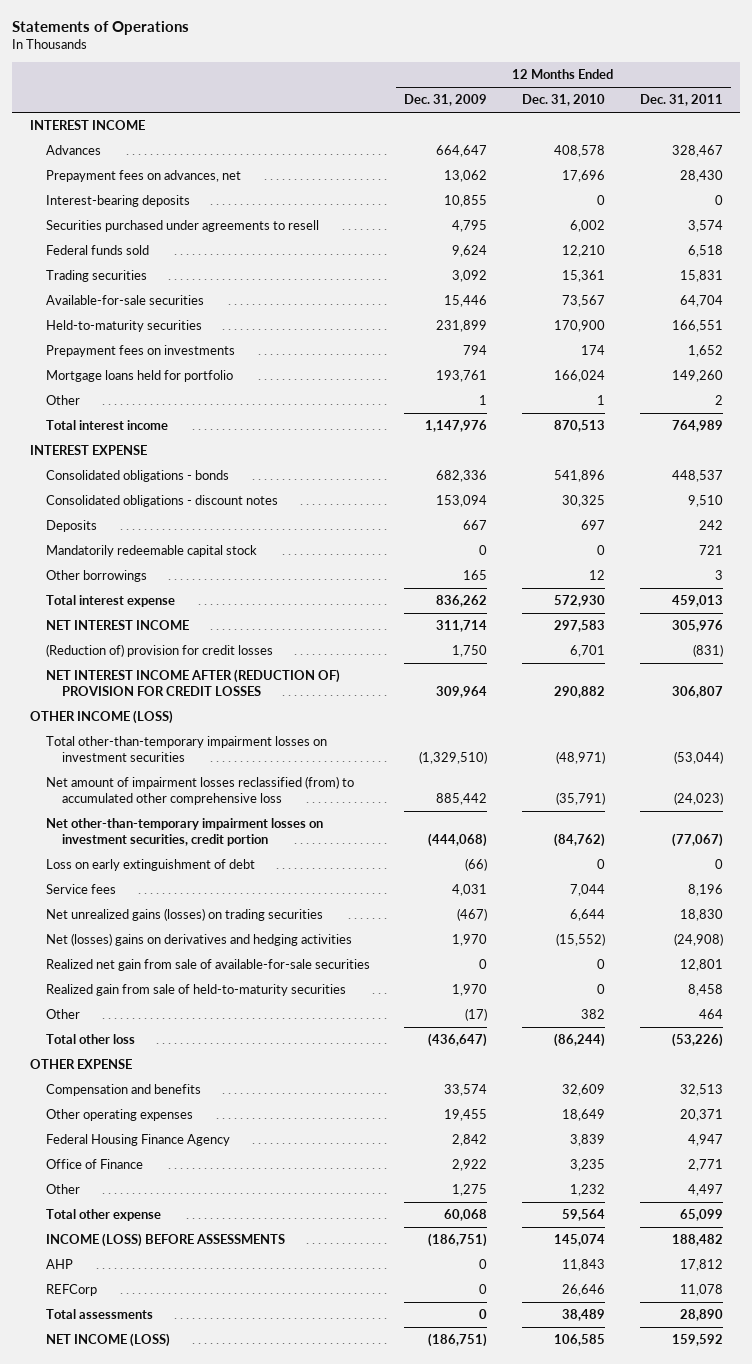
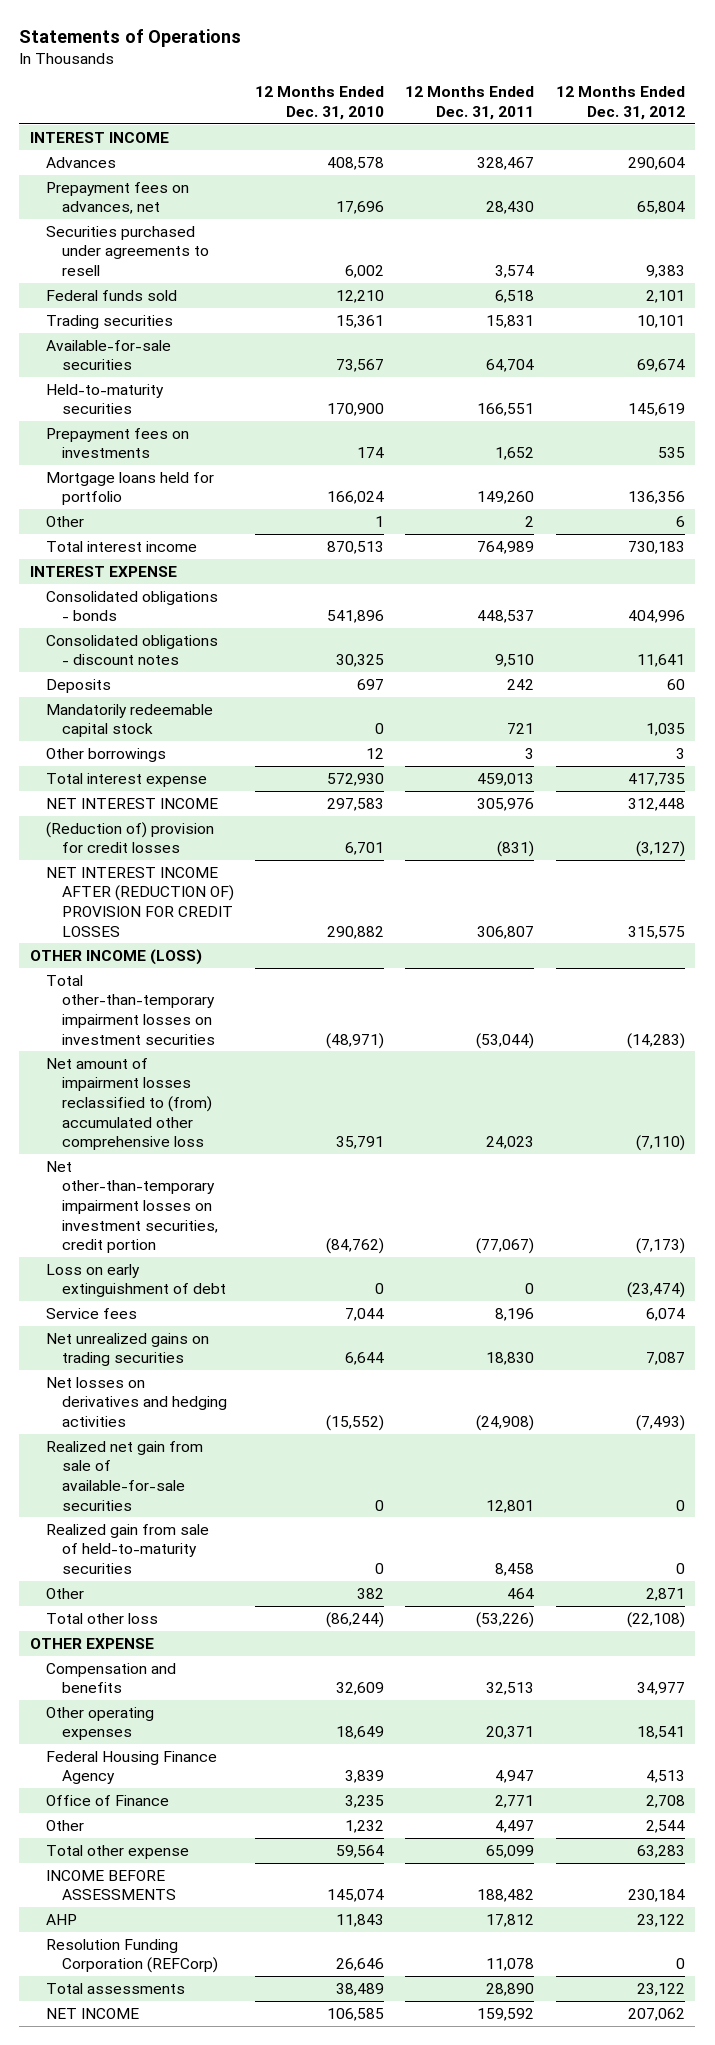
[404,94,488,107] Dec. 31, 2009 -> none
none -> [555,86,685,121] 12 Months Ended Dec. 31, 2012
[45,195,190,208] Interest-bearing deposits -> none
[45,776,354,805] Net amount of impairment losses reclassified (from) to accumulated other comprehensive loss -> [45,1057,212,1151] Net amount of impairment losses reclassified to (from) accumulated other comprehensive loss
[555,791,605,805] (35,791) -> [335,1136,384,1150] 35,791
[673,791,723,805] (24,023) -> [486,1136,535,1150] 24,023
[45,908,323,922] Net unrealized gains (losses) on trading securities -> [45,1332,209,1367] Net unrealized gains on trading securities
[45,933,352,947] Net (losses) gains on derivatives and hedging activities -> [45,1376,227,1427] Net losses on derivatives and hedging activities
[45,1233,285,1248] INCOME (LOSS) BEFORE ASSESSMENTS -> [45,1869,176,1901] INCOME BEFORE ASSESSMENTS
[45,1284,97,1297] REFCorp -> [45,1938,218,1974] Resolution Funding Corporation (REFCorp)
[45,1333,170,1348] NET INCOME (LOSS) -> [45,2007,139,2019] NET INCOME

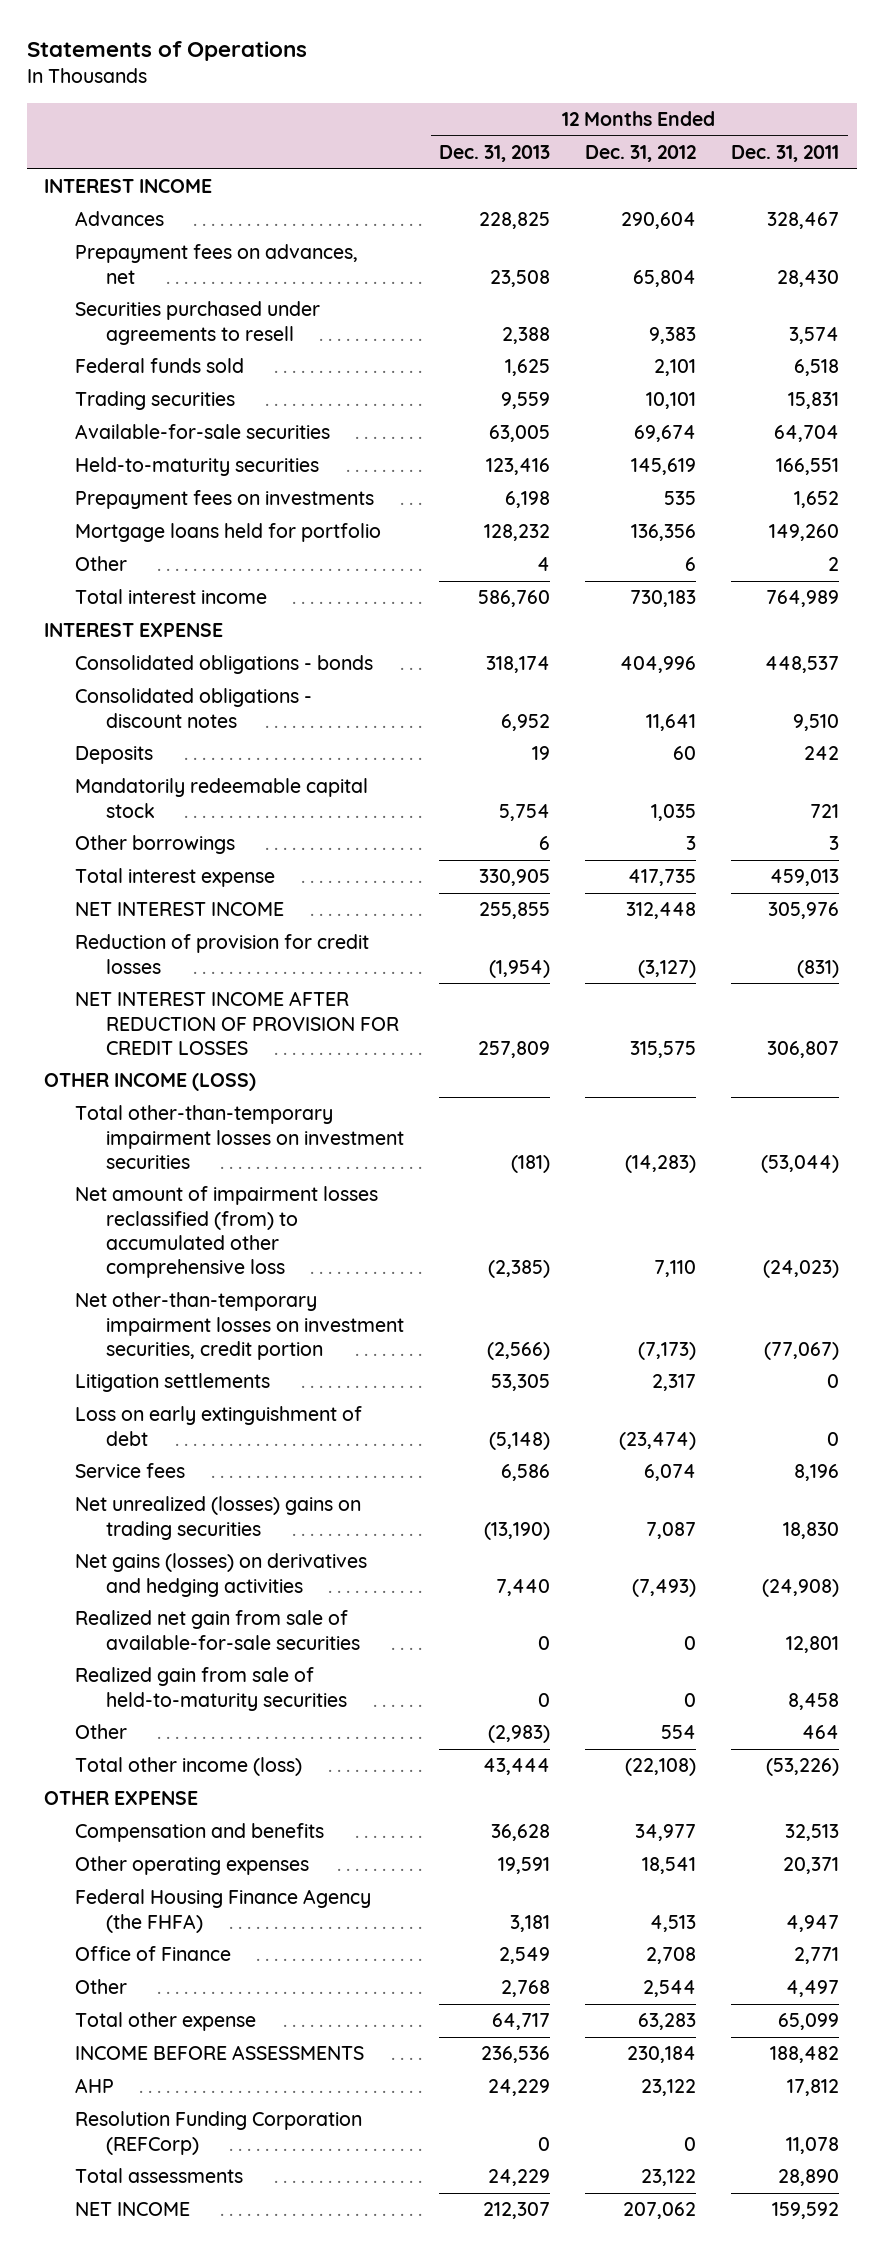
[254,86,384,121] 12 Months Ended Dec. 31, 2010 -> none
none -> [439,145,551,163] Dec. 31, 2013
[45,821,214,854] (Reduction of) provision for credit losses -> [75,934,370,974] Reduction of provision for credit losses
[45,866,234,937] NET INTEREST INCOME AFTER (REDUCTION OF) PROVISION FOR CREDIT LOSSES -> [75,991,400,1055] NET INTEREST INCOME AFTER REDUCTION OF PROVISION FOR CREDIT LOSSES
[45,1057,212,1151] Net amount of impairment losses reclassified to (from) accumulated other comprehensive loss -> [75,1186,379,1278] Net amount of impairment losses reclassified (from) to accumulated other comprehensive loss
[486,1136,535,1150] 24,023 -> [763,1259,840,1278] (24,023)
[635,1135,685,1152] (7,110) -> [654,1259,697,1277] 7,110
none -> [75,1373,271,1393] Litigation settlements
[45,1332,209,1367] Net unrealized gains on trading securities -> [75,1496,362,1540] Net unrealized (losses) gains on trading securities
[45,1376,227,1427] Net losses on derivatives and hedging activities -> [75,1553,368,1597] Net gains (losses) on derivatives and hedging activities
[645,1587,685,1601] 2,871 -> [661,1725,697,1740] 554
[45,1612,158,1624] Total other loss -> [75,1757,303,1777] Total other income (loss)
[45,1750,217,1785] Federal Housing Finance Agency -> [75,1889,372,1933] Federal Housing Finance Agency (the FHFA)

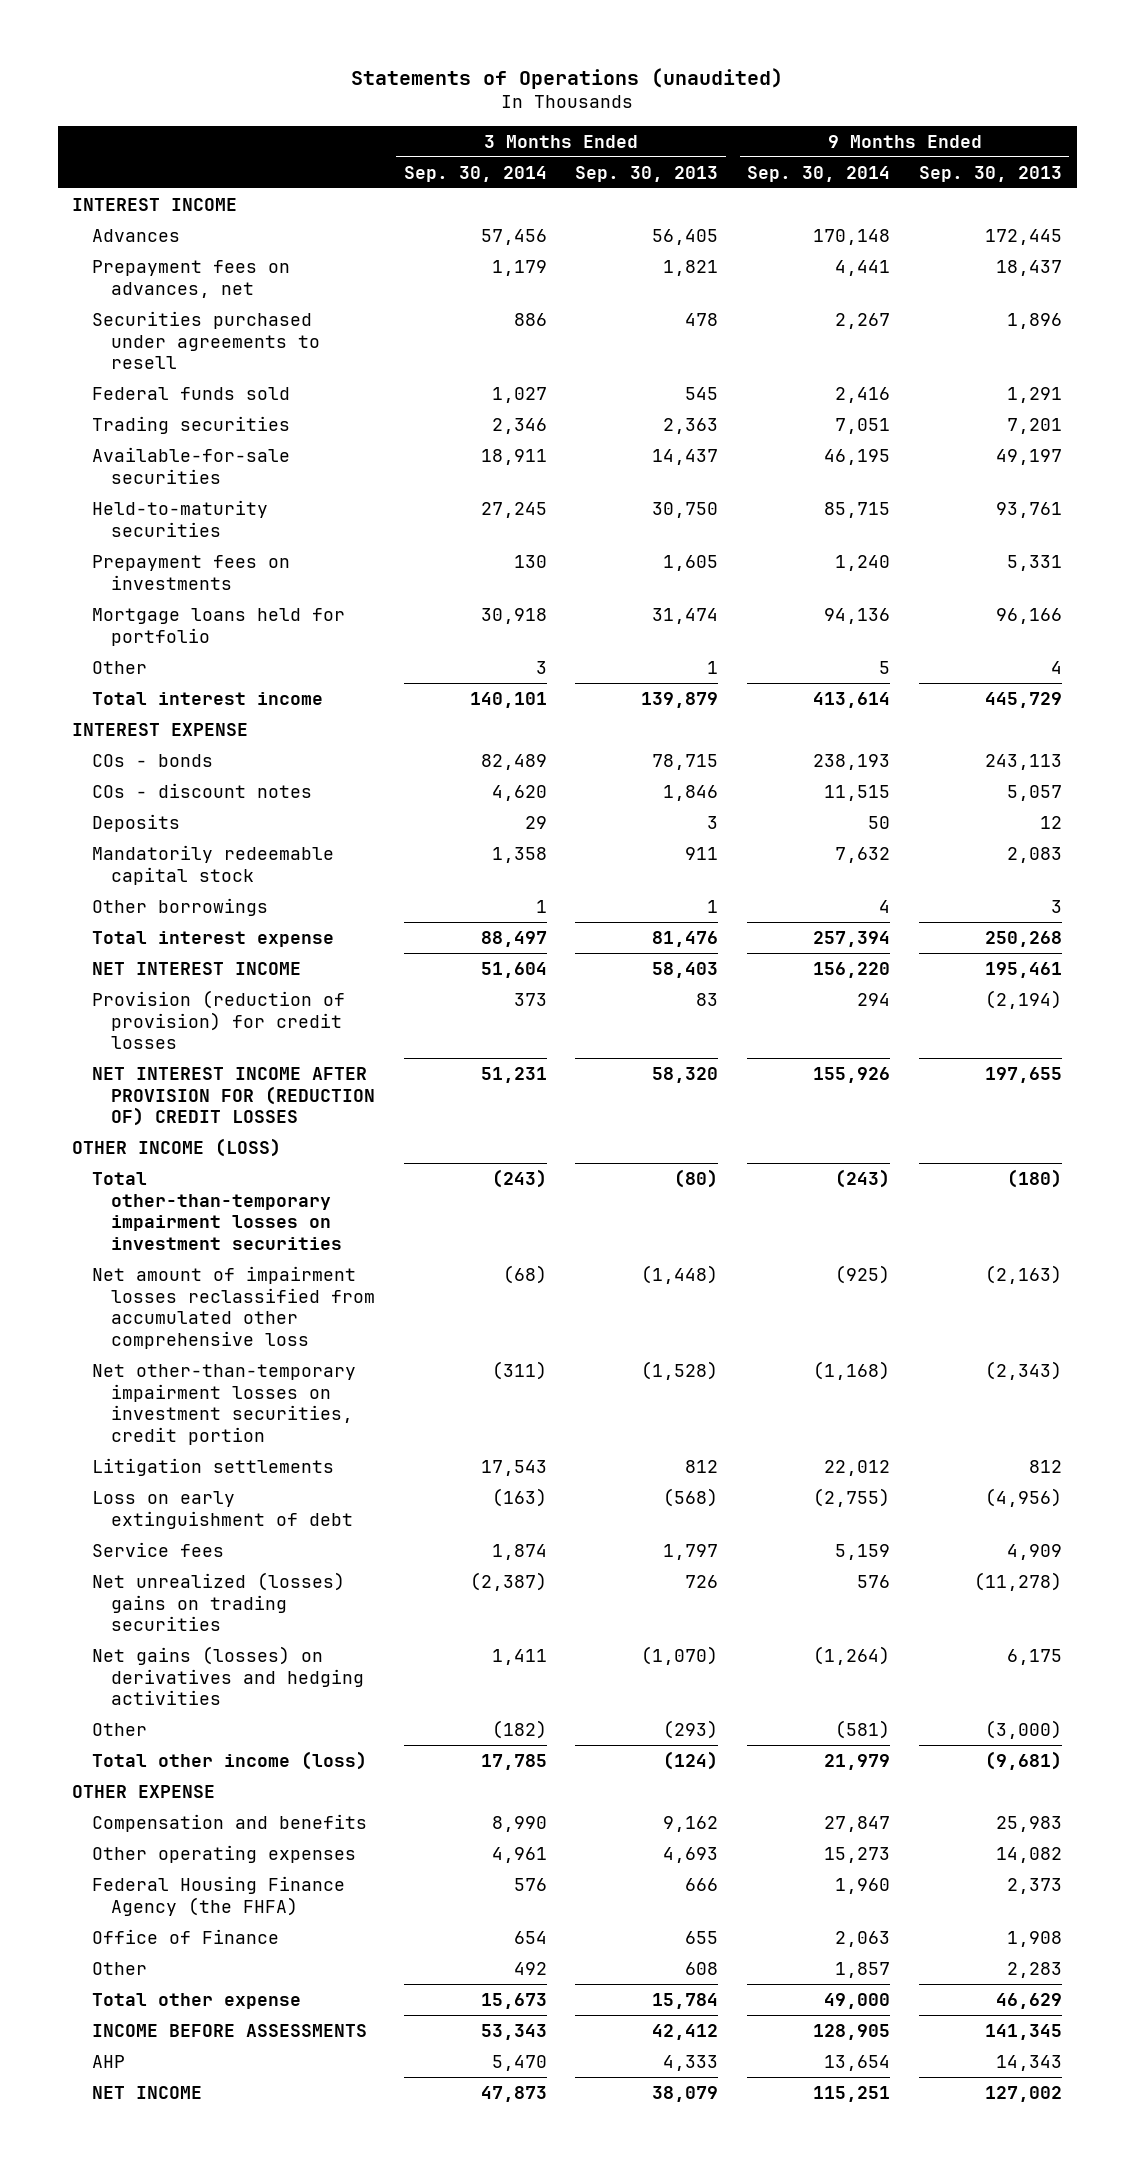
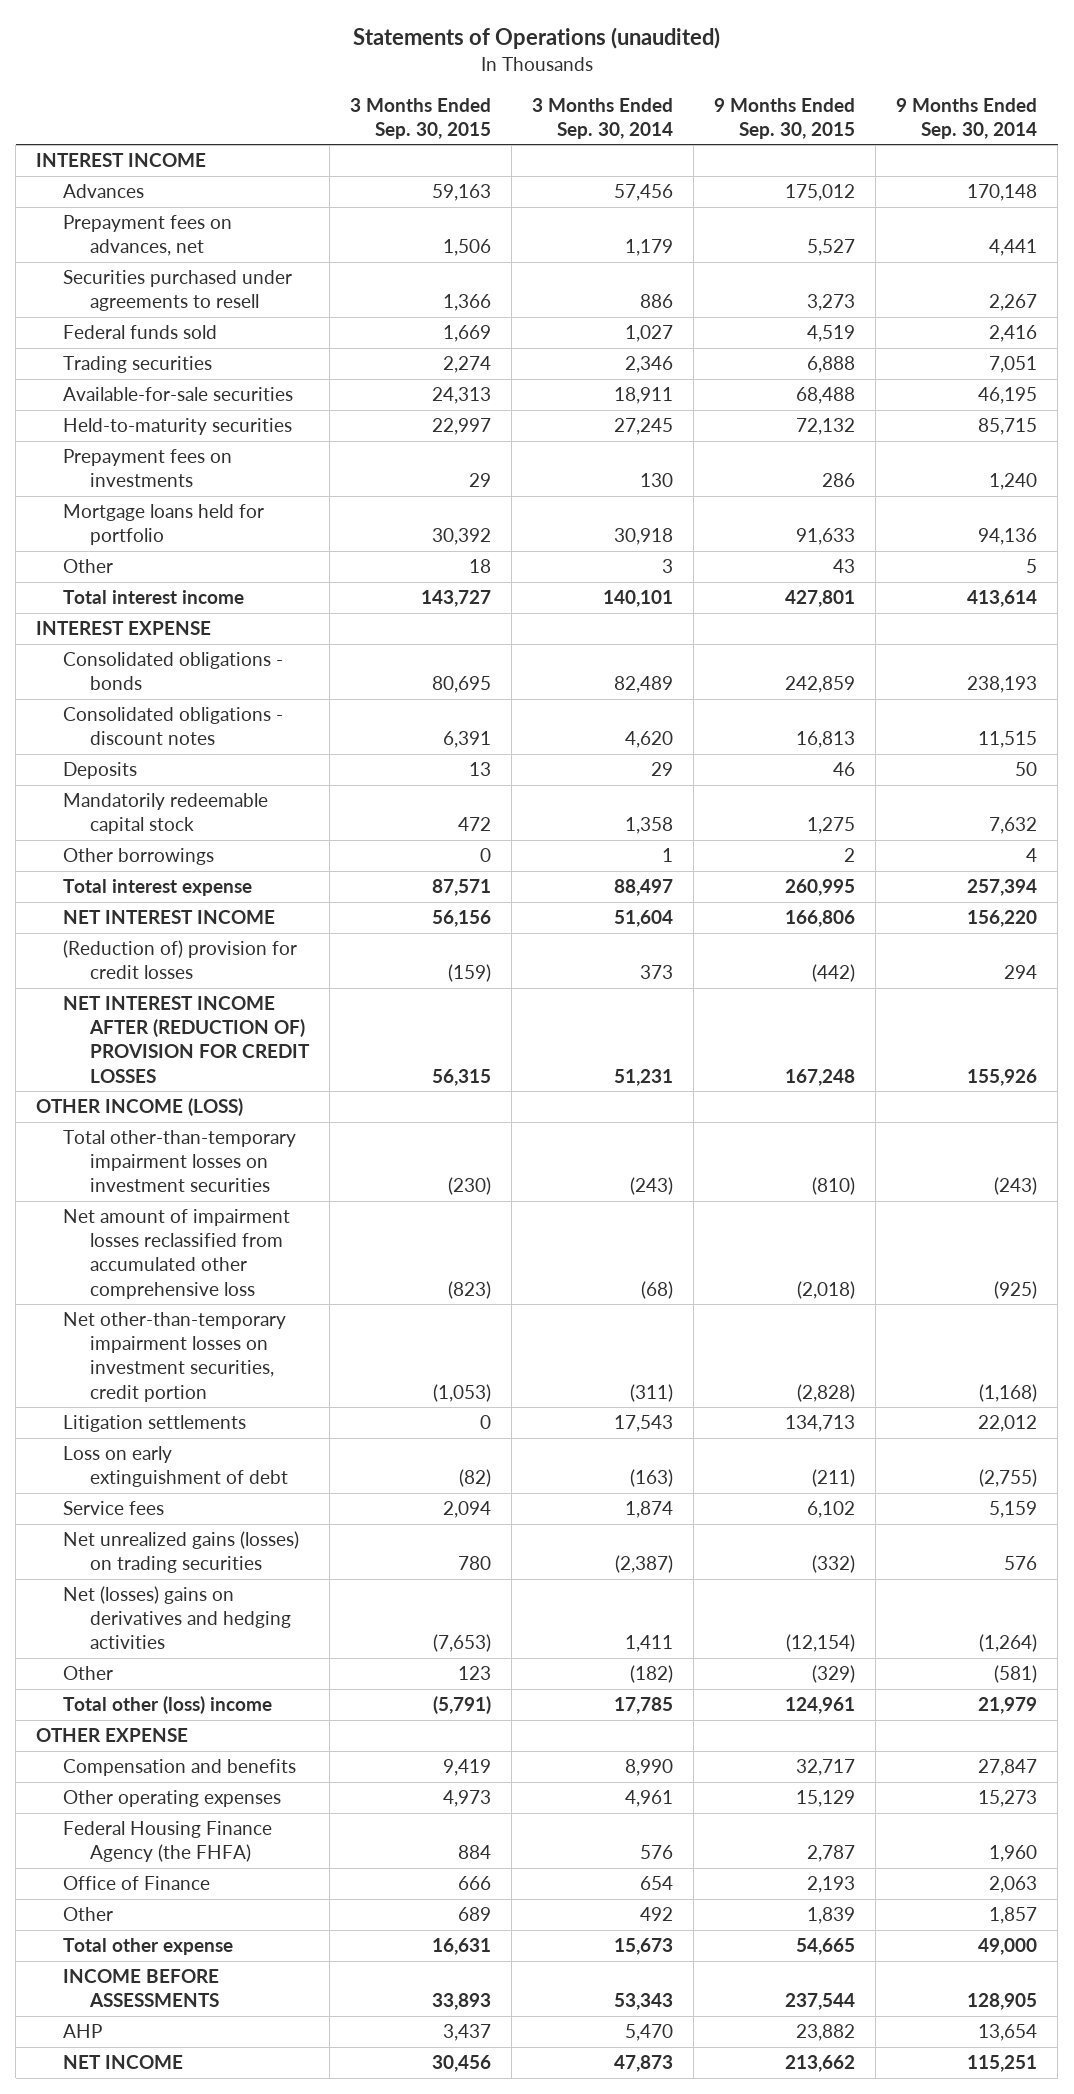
[575,165,719,182] Sep. 30, 2013 -> none
[919,165,1063,182] Sep. 30, 2013 -> none
none -> [349,97,491,139] 3 Months Ended Sep. 30, 2015
none -> [714,97,856,139] 9 Months Ended Sep. 30, 2015
[91,753,213,767] COs - bonds -> [62,652,283,691] Consolidated obligations - bonds
[91,782,312,798] COs - discount notes -> [62,707,283,746] Consolidated obligations - discount notes
[91,989,345,1050] Provision (reduction of provision) for credit losses -> [62,940,297,980] (Reduction of) provision for credit losses
[91,1066,375,1127] NET INTEREST INCOME AFTER PROVISION FOR (REDUCTION OF) CREDIT LOSSES -> [62,996,310,1083] NET INTEREST INCOME AFTER (REDUCTION OF) PROVISION FOR CREDIT LOSSES
[91,1571,345,1632] Net unrealized (losses) gains on trading securities -> [62,1531,299,1574] Net unrealized gains (losses) on trading securities
[91,1645,364,1706] Net gains (losses) on derivatives and hedging activities -> [62,1586,291,1650] Net (losses) gains on derivatives and hedging activities
[91,1750,367,1770] Total other income (loss) -> [62,1696,272,1715] Total other (loss) income

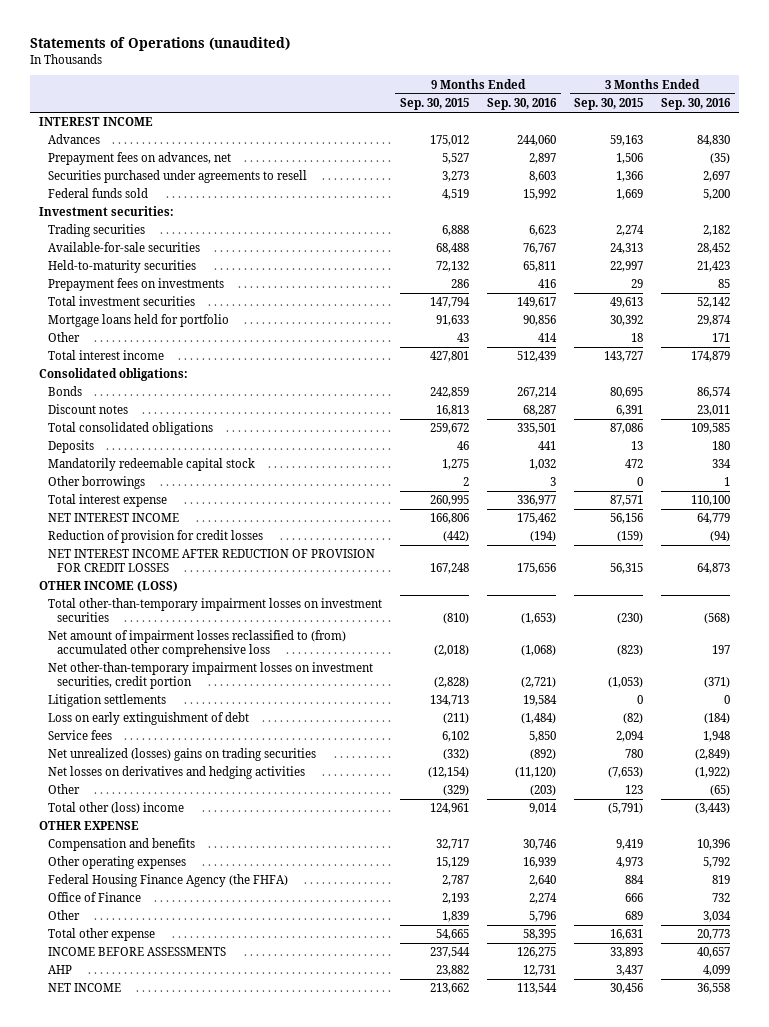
[531,97,673,139] 3 Months Ended Sep. 30, 2014 -> none
[896,97,1038,139] 9 Months Ended Sep. 30, 2014 -> none
none -> [487,98,558,111] Sep. 30, 2016
none -> [661,98,732,111] Sep. 30, 2016
none -> [38,206,174,217] Investment securities:
none -> [47,296,195,307] Total investment securities
[36,621,212,636] INTEREST EXPENSE -> none
none -> [38,368,188,382] Consolidated obligations:
[62,652,283,691] Consolidated obligations - bonds -> [47,386,82,397] Bonds
[62,707,283,746] Consolidated obligations - discount notes -> [47,404,128,415] Discount notes
none -> [47,422,213,436] Total consolidated obligations
[62,940,297,980] (Reduction of) provision for credit losses -> [47,530,263,544] Reduction of provision for credit losses
[62,996,310,1083] NET INTEREST INCOME AFTER (REDUCTION OF) PROVISION FOR CREDIT LOSSES -> [47,549,375,573] NET INTEREST INCOME AFTER REDUCTION OF PROVISION FOR CREDIT LOSSES
[62,1209,290,1299] Net amount of impairment losses reclassified from accumulated other comprehensive loss -> [47,630,346,658] Net amount of impairment losses reclassified to (from) accumulated other comprehensive loss
[62,1531,299,1574] Net unrealized gains (losses) on trading securities -> [47,748,316,762] Net unrealized (losses) gains on trading securities
[62,1586,291,1650] Net (losses) gains on derivatives and hedging activities -> [47,766,305,780] Net losses on derivatives and hedging activities

